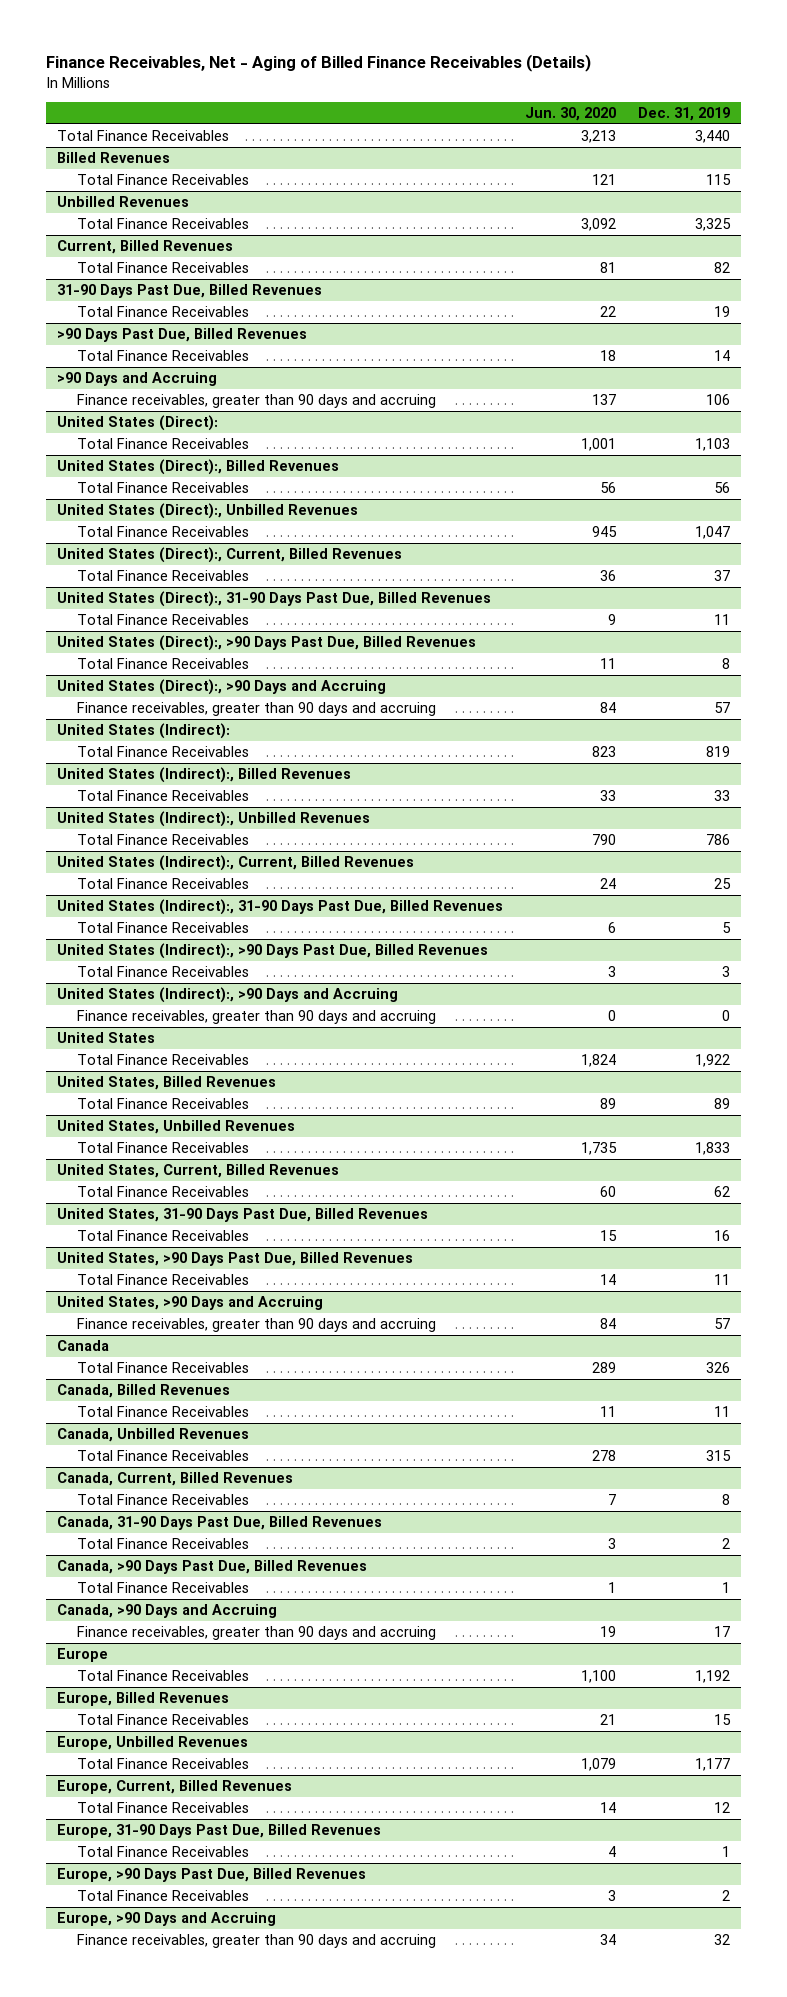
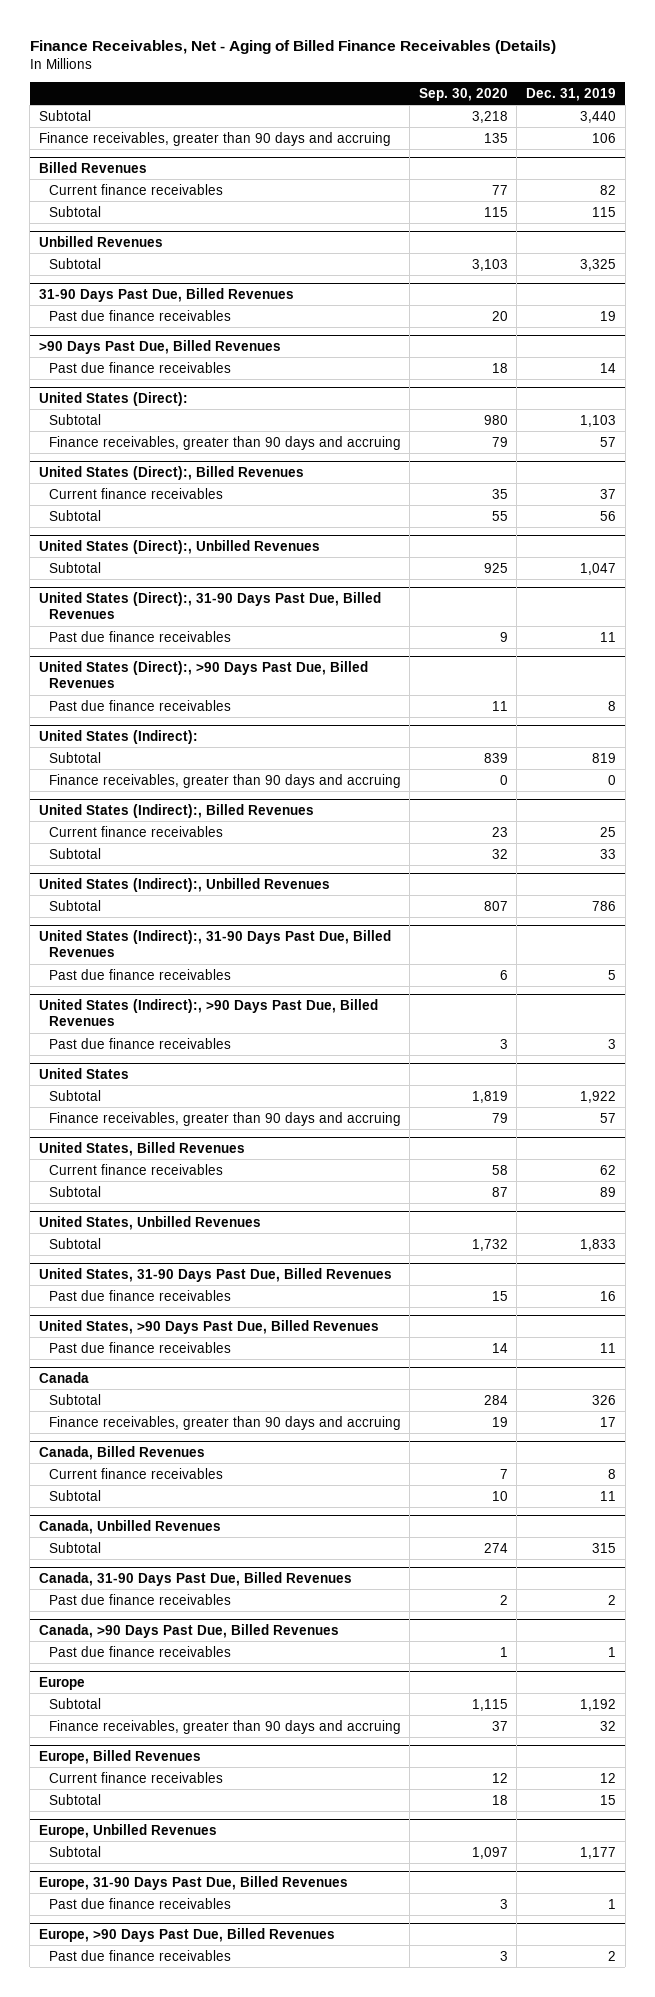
[524,106,616,121] Jun. 30, 2020 -> none
none -> [418,87,508,101] Sep. 30, 2020
[56,129,229,141] Total Finance Receivables -> [38,109,91,121] Subtotal
none -> [38,131,391,146] Finance receivables, greater than 90 days and accruing
none -> [48,183,223,195] Current finance receivables
[76,173,249,185] Total Finance Receivables -> [48,205,101,217] Subtotal
[56,239,233,254] Current, Billed Revenues -> none
[76,261,249,273] Total Finance Receivables -> none
[76,217,249,229] Total Finance Receivables -> [48,257,101,269] Subtotal
[76,305,249,317] Total Finance Receivables -> none
none -> [48,309,231,321] Past due finance receivables
[76,349,249,361] Total Finance Receivables -> none
[56,371,217,386] >90 Days and Accruing -> none
[76,393,436,408] Finance receivables, greater than 90 days and accruing -> none
none -> [48,361,231,373] Past due finance receivables
[76,437,249,449] Total Finance Receivables -> [48,413,101,425] Subtotal
none -> [48,435,401,450] Finance receivables, greater than 90 days and accruing
none -> [48,487,223,499] Current finance receivables
[76,481,249,493] Total Finance Receivables -> [48,509,101,521] Subtotal
[56,546,402,563] United States (Direct):, Current, Billed Revenues -> none
[76,569,249,581] Total Finance Receivables -> none
[76,525,249,537] Total Finance Receivables -> [48,561,101,573] Subtotal
[76,613,249,625] Total Finance Receivables -> none
none -> [48,630,231,642] Past due finance receivables
[76,657,249,669] Total Finance Receivables -> none
[56,678,386,695] United States (Direct):, >90 Days and Accruing -> none
[76,701,436,716] Finance receivables, greater than 90 days and accruing -> none
none -> [48,699,231,711] Past due finance receivables
[76,745,249,757] Total Finance Receivables -> [48,751,101,763] Subtotal
none -> [48,773,401,788] Finance receivables, greater than 90 days and accruing
none -> [48,825,223,837] Current finance receivables
[76,789,249,801] Total Finance Receivables -> [48,847,101,859] Subtotal
[56,854,414,871] United States (Indirect):, Current, Billed Revenues -> none
[76,877,249,889] Total Finance Receivables -> none
[76,833,249,845] Total Finance Receivables -> [48,899,101,911] Subtotal
[76,921,249,933] Total Finance Receivables -> none
none -> [48,968,231,980] Past due finance receivables
[76,965,249,977] Total Finance Receivables -> none
[56,986,398,1003] United States (Indirect):, >90 Days and Accruing -> none
[76,1009,436,1024] Finance receivables, greater than 90 days and accruing -> none
none -> [48,1037,231,1049] Past due finance receivables
[76,1053,249,1065] Total Finance Receivables -> [48,1089,101,1101] Subtotal
none -> [48,1111,401,1126] Finance receivables, greater than 90 days and accruing
none -> [48,1163,223,1175] Current finance receivables
[76,1097,249,1109] Total Finance Receivables -> [48,1185,101,1197] Subtotal
[56,1163,339,1178] United States, Current, Billed Revenues -> none
[76,1185,249,1197] Total Finance Receivables -> none
[76,1141,249,1153] Total Finance Receivables -> [48,1237,101,1249] Subtotal
[76,1229,249,1241] Total Finance Receivables -> none
none -> [48,1289,231,1301] Past due finance receivables
[76,1273,249,1285] Total Finance Receivables -> none
[56,1295,323,1310] United States, >90 Days and Accruing -> none
[76,1317,436,1332] Finance receivables, greater than 90 days and accruing -> none
none -> [48,1341,231,1353] Past due finance receivables
[76,1361,249,1373] Total Finance Receivables -> [48,1393,101,1405] Subtotal
none -> [48,1415,401,1430] Finance receivables, greater than 90 days and accruing
none -> [48,1467,223,1479] Current finance receivables
[76,1405,249,1417] Total Finance Receivables -> [48,1489,101,1501] Subtotal
[56,1471,293,1486] Canada, Current, Billed Revenues -> none
[76,1493,249,1505] Total Finance Receivables -> none
[76,1449,249,1461] Total Finance Receivables -> [48,1541,101,1553] Subtotal
[76,1537,249,1549] Total Finance Receivables -> none
none -> [48,1593,231,1605] Past due finance receivables
[76,1581,249,1593] Total Finance Receivables -> none
[56,1603,277,1618] Canada, >90 Days and Accruing -> none
[76,1625,436,1640] Finance receivables, greater than 90 days and accruing -> none
none -> [48,1645,231,1657] Past due finance receivables
[76,1669,249,1681] Total Finance Receivables -> [48,1697,101,1709] Subtotal
none -> [48,1719,401,1734] Finance receivables, greater than 90 days and accruing
none -> [48,1771,223,1783] Current finance receivables
[76,1713,249,1725] Total Finance Receivables -> [48,1793,101,1805] Subtotal
[56,1779,292,1794] Europe, Current, Billed Revenues -> none
[76,1801,249,1813] Total Finance Receivables -> none
[76,1757,249,1769] Total Finance Receivables -> [48,1845,101,1857] Subtotal
[76,1845,249,1857] Total Finance Receivables -> none
none -> [48,1897,231,1909] Past due finance receivables
[76,1889,249,1901] Total Finance Receivables -> none
[56,1911,276,1926] Europe, >90 Days and Accruing -> none
[76,1933,436,1948] Finance receivables, greater than 90 days and accruing -> none
none -> [48,1949,231,1961] Past due finance receivables

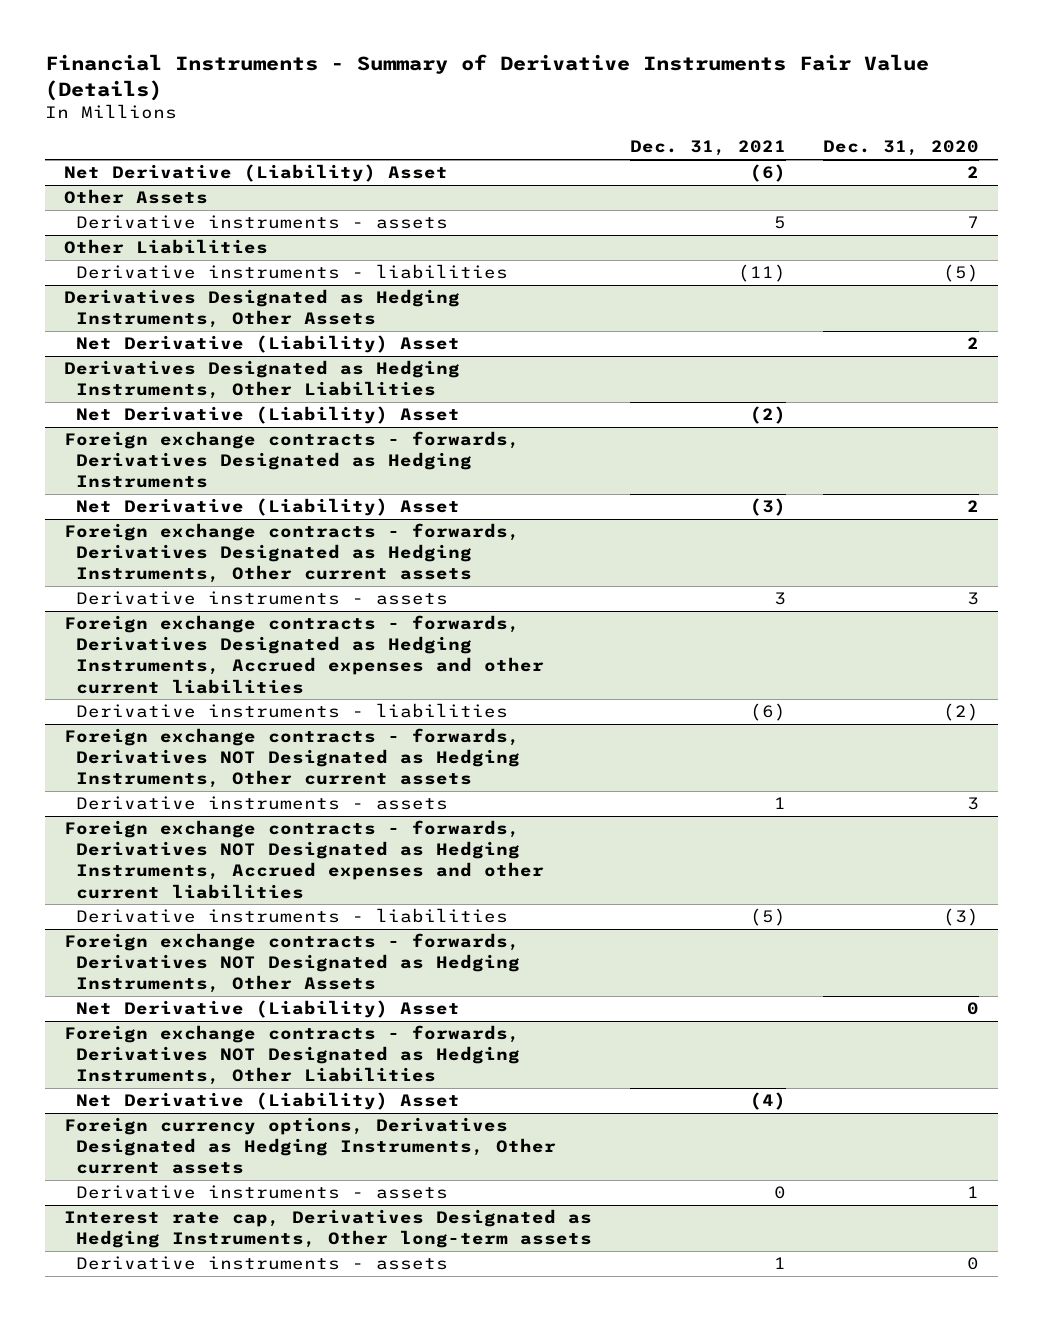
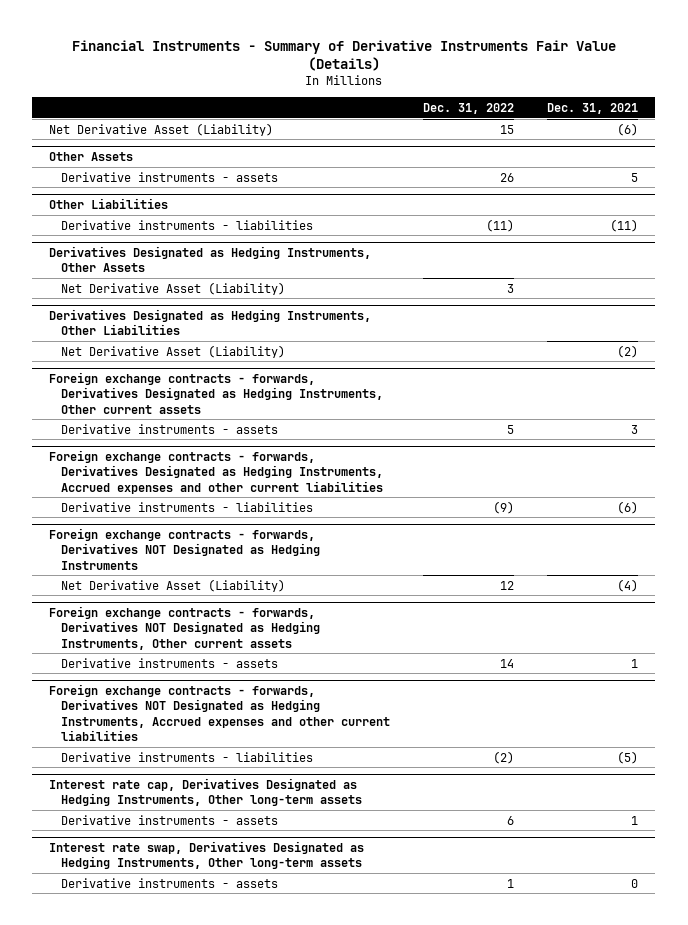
[822,140,979,157] Dec. 31, 2020 -> none
none -> [423,102,515,114] Dec. 31, 2022
[63,164,448,183] Net Derivative (Liability) Asset -> [49,122,274,136] Net Derivative Asset (Liability)
[76,335,461,354] Net Derivative (Liability) Asset -> [60,281,285,295] Net Derivative Asset (Liability)
[63,431,520,489] Foreign exchange contracts - forwards, Derivatives Designated as Hedging Instruments -> none
[76,498,461,517] Net Derivative (Liability) Asset -> none
[76,406,461,425] Net Derivative (Liability) Asset -> [60,344,285,358] Net Derivative Asset (Liability)
none -> [49,528,320,570] Foreign exchange contracts - forwards, Derivatives NOT Designated as Hedging Instruments
none -> [60,578,285,592] Net Derivative Asset (Liability)
[63,933,521,994] Foreign exchange contracts - forwards, Derivatives NOT Designated as Hedging Instruments, Other Assets -> none
[76,1000,461,1019] Net Derivative (Liability) Asset -> none
[63,1025,521,1086] Foreign exchange contracts - forwards, Derivatives NOT Designated as Hedging Instruments, Other Liabilities -> none
[76,1092,461,1111] Net Derivative (Liability) Asset -> none
[63,1117,557,1175] Foreign currency options, Derivatives Designated as Hedging Instruments, Other current assets -> none
[76,1185,449,1200] Derivative instruments - assets -> none
none -> [49,841,365,870] Interest rate swap, Derivatives Designated as Hedging Instruments, Other long-term assets
none -> [60,877,278,888] Derivative instruments - assets

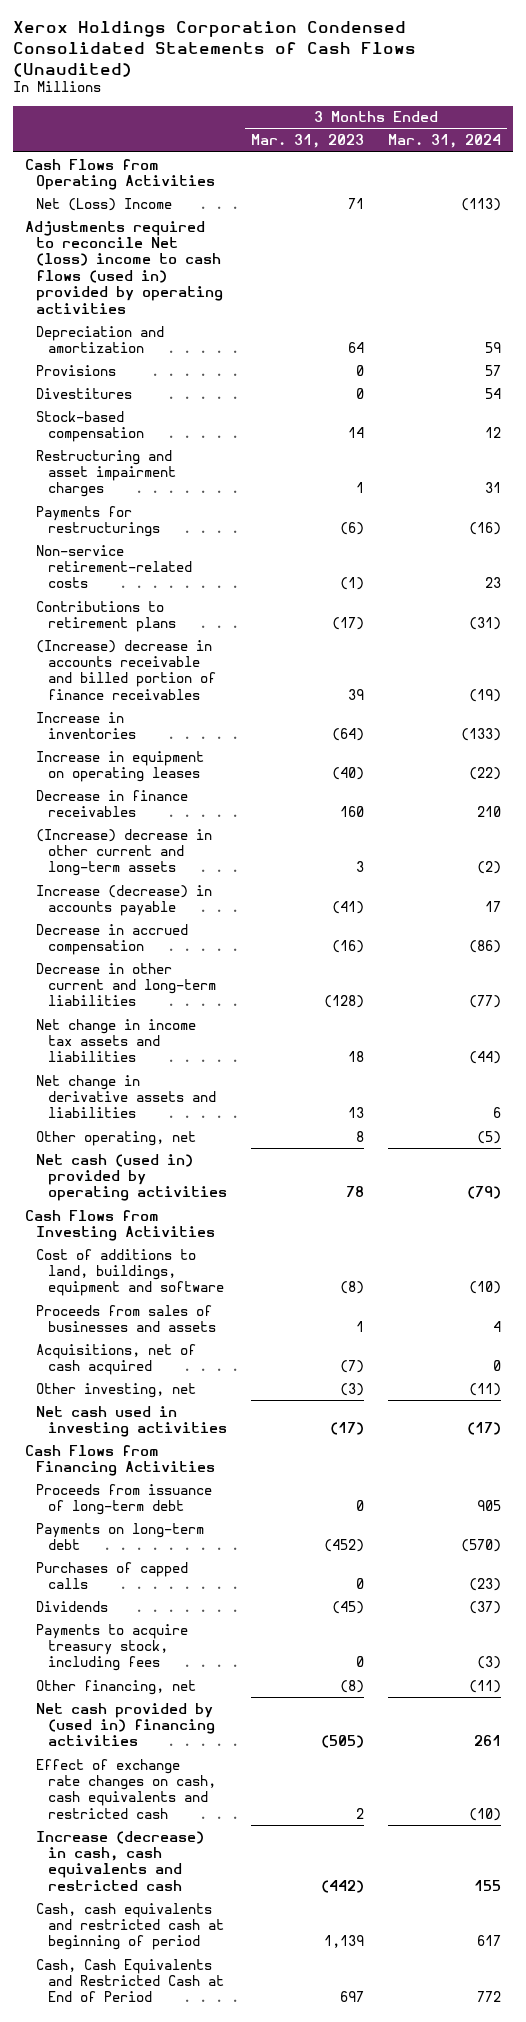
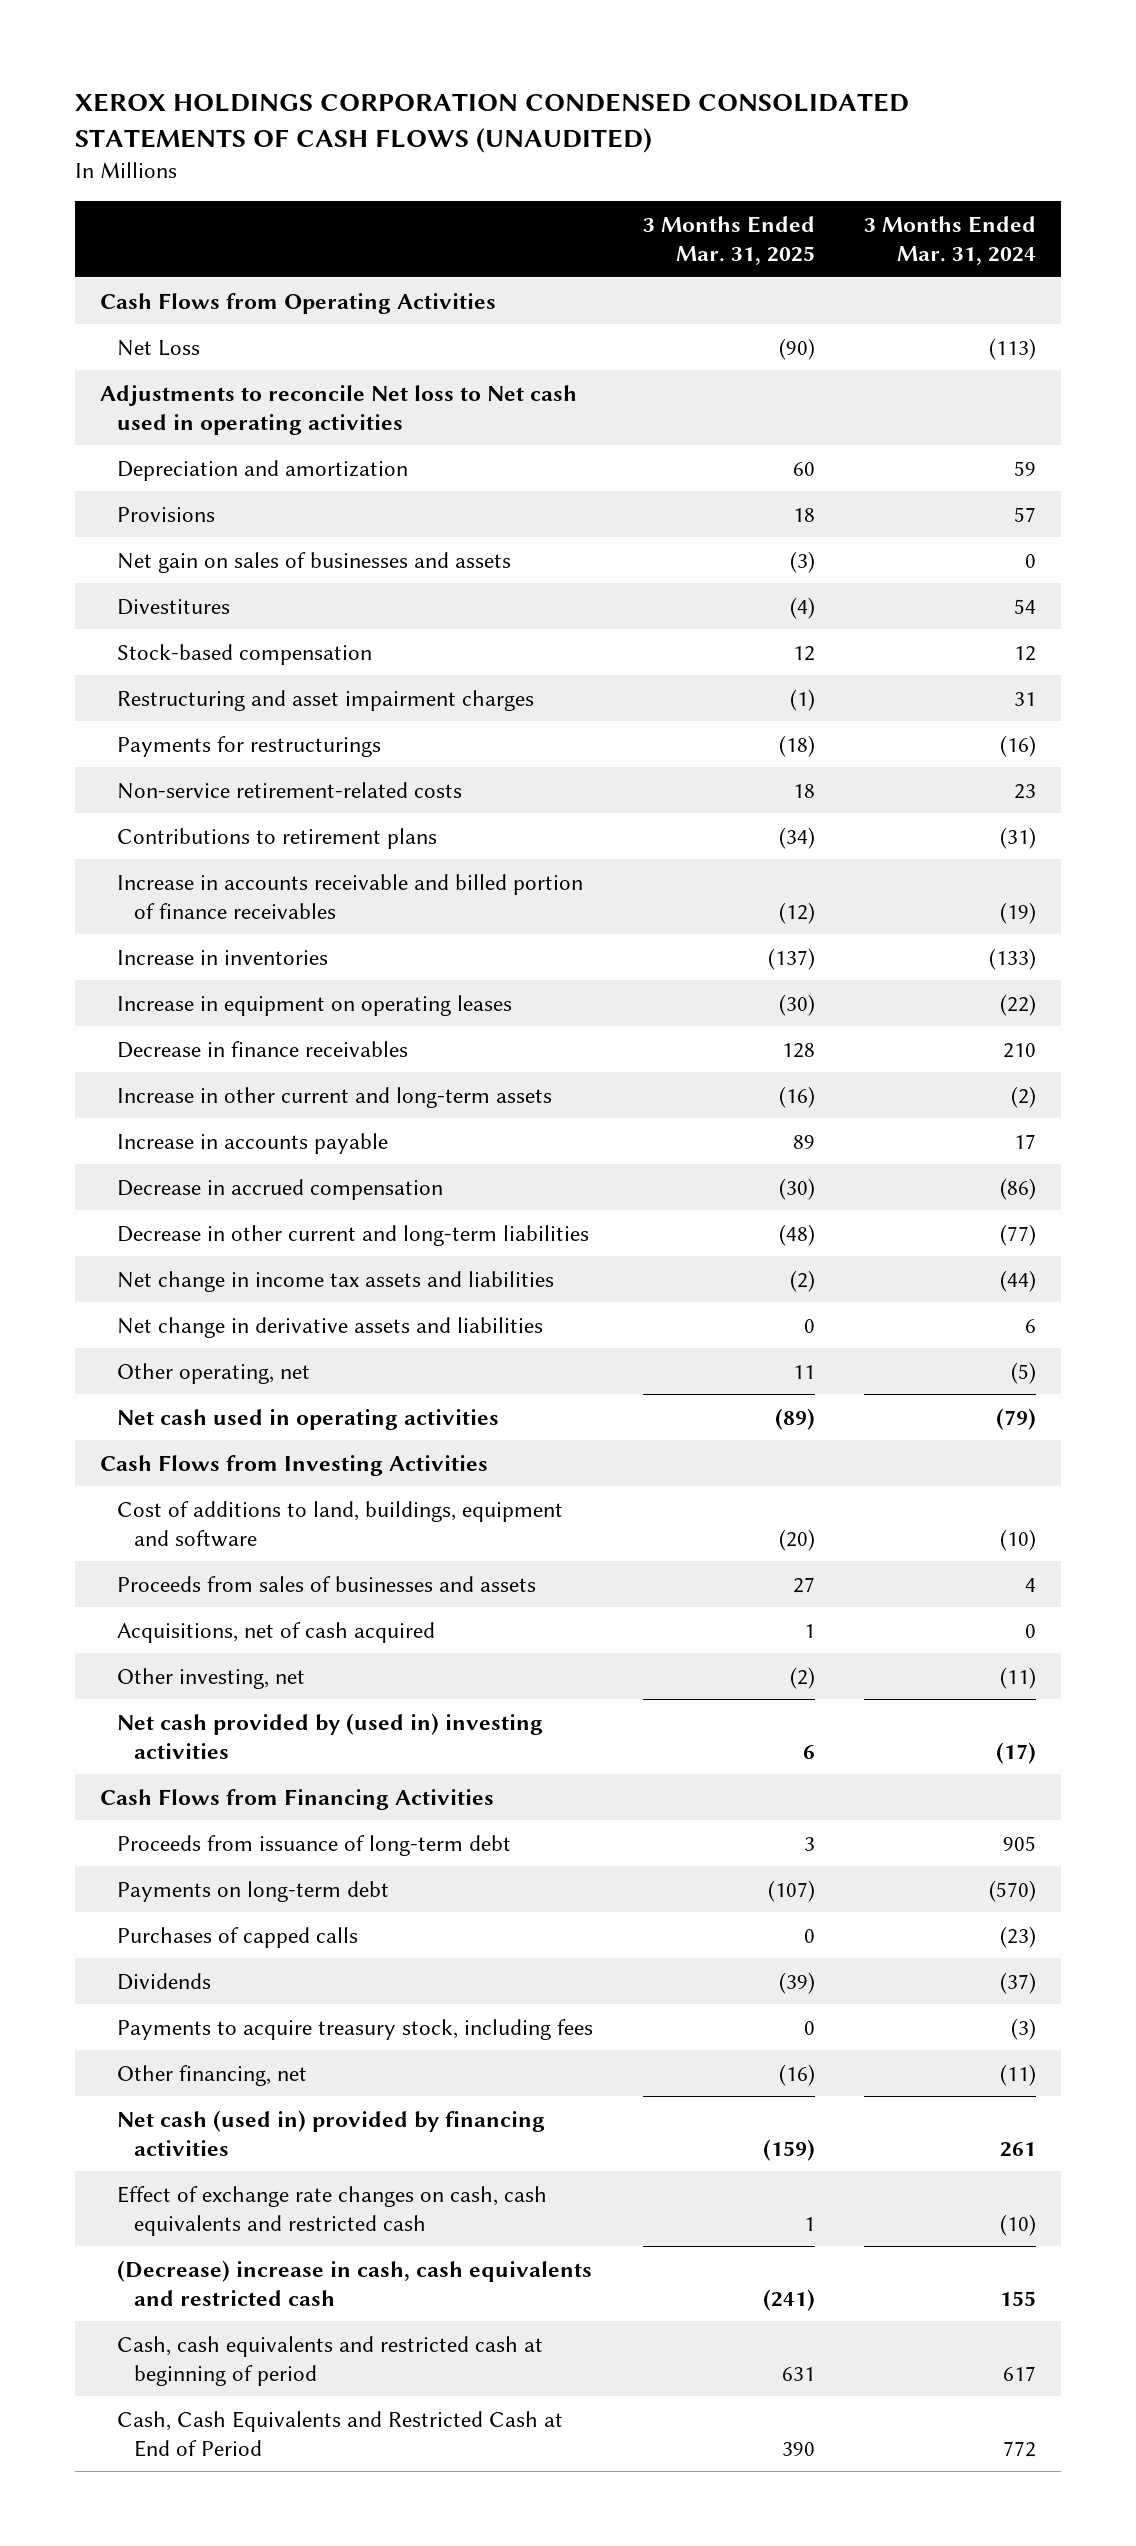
[12,21,416,77] Xerox Holdings Corporation Condensed Consolidated Statements of Cash Flows (Unaudited) -> [75,93,910,153] XEROX HOLDINGS CORPORATION CONDENSED CONSOLIDATED STATEMENTS OF CASH FLOWS (UNAUDITED)
[251,134,365,149] Mar. 31, 2023 -> none
none -> [642,215,815,265] 3 Months Ended Mar. 31, 2025
[36,197,173,211] Net (Loss) Income -> [117,339,201,356] Net Loss
[24,220,224,314] Adjustments required to reconcile Net (loss) income to cash flows (used in) provided by operating activities -> [100,384,578,435] Adjustments to reconcile Net loss to Net cash used in operating activities
none -> [117,551,512,573] Net gain on sales of businesses and assets
[36,639,216,700] (Increase) decrease in accounts receivable and billed portion of finance receivables -> [117,873,584,919] Increase in accounts receivable and billed portion of finance receivables
[36,828,213,877] (Increase) decrease in other current and long-term assets -> [117,1086,553,1108] Increase in other current and long-term assets
[36,884,213,916] Increase (decrease) in accounts payable -> [117,1132,389,1154] Increase in accounts payable
[36,1153,227,1202] Net cash (used in) provided by operating activities -> [117,1408,500,1430] Net cash used in operating activities
[36,1405,227,1437] Net cash used in investing activities -> [117,1712,544,1759] Net cash provided by (used in) investing activities
[36,1702,215,1747] Net cash provided by (used in) financing activities -> [117,2109,546,2156] Net cash (used in) provided by financing activities
[36,1830,205,1891] Increase (decrease) in cash, cash equivalents and restricted cash -> [117,2259,593,2306] (Decrease) increase in cash, cash equivalents and restricted cash

